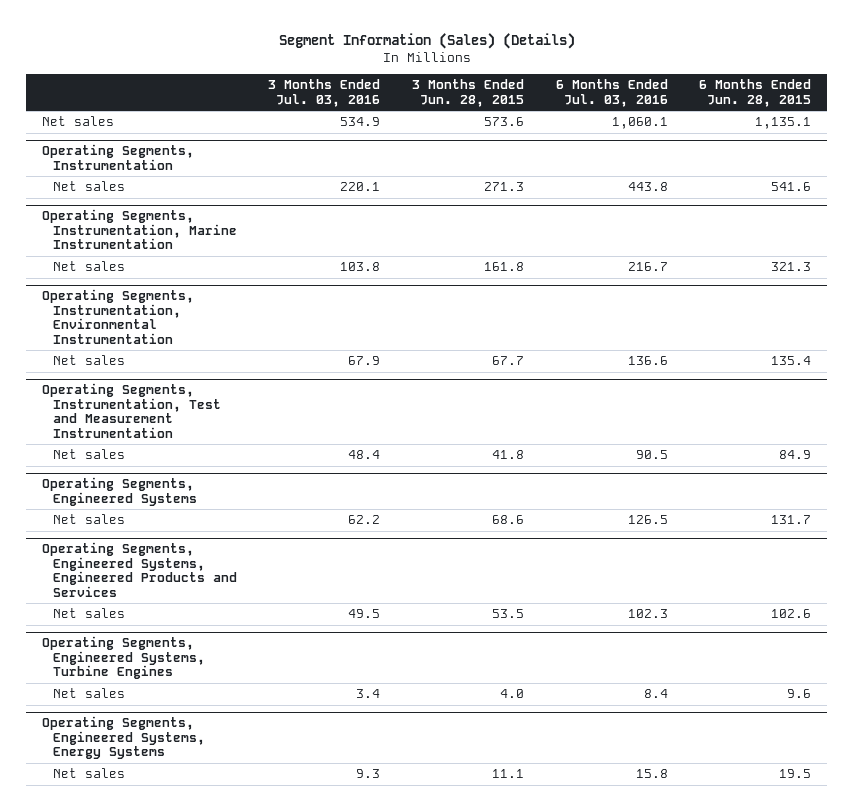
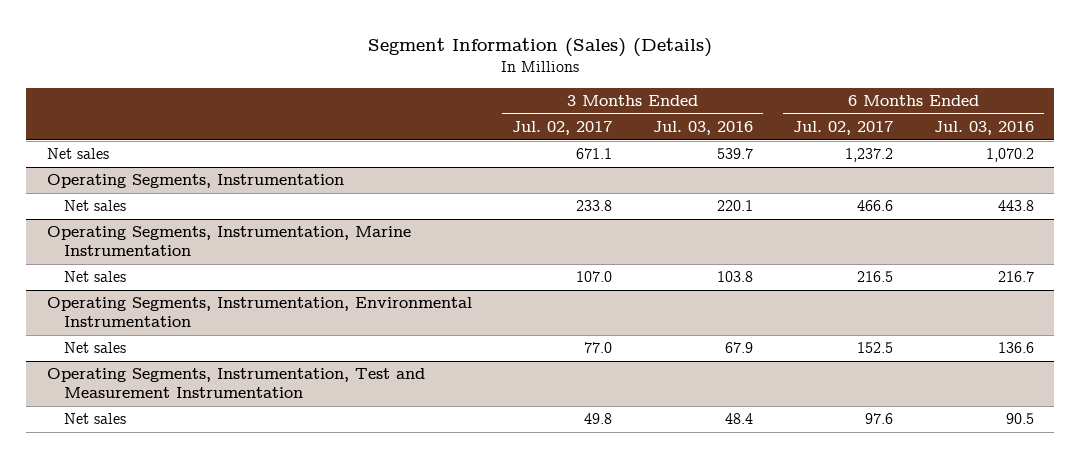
[411,79,524,107] 3 Months Ended Jun. 28, 2015 -> none
[699,79,812,107] 6 Months Ended Jun. 28, 2015 -> none
none -> [512,121,613,136] Jul. 02, 2017
none -> [793,121,894,136] Jul. 02, 2017
[340,117,381,127] 534.9 -> [716,148,753,160] 539.7
[611,117,668,130] 1,060.1 -> [986,148,1035,163] 1,070.2
[41,477,197,506] Operating Segments, Engineered Systems -> none
[52,514,125,525] Net sales -> none
[41,542,237,597] Operating Segments, Engineered Systems, Engineered Products and Services -> none
[52,608,125,619] Net sales -> none
[41,636,205,680] Operating Segments, Engineered Systems, Turbine Engines -> none
[52,688,125,699] Net sales -> none
[41,716,205,760] Operating Segments, Engineered Systems, Energy Systems -> none
[52,768,125,779] Net sales -> none

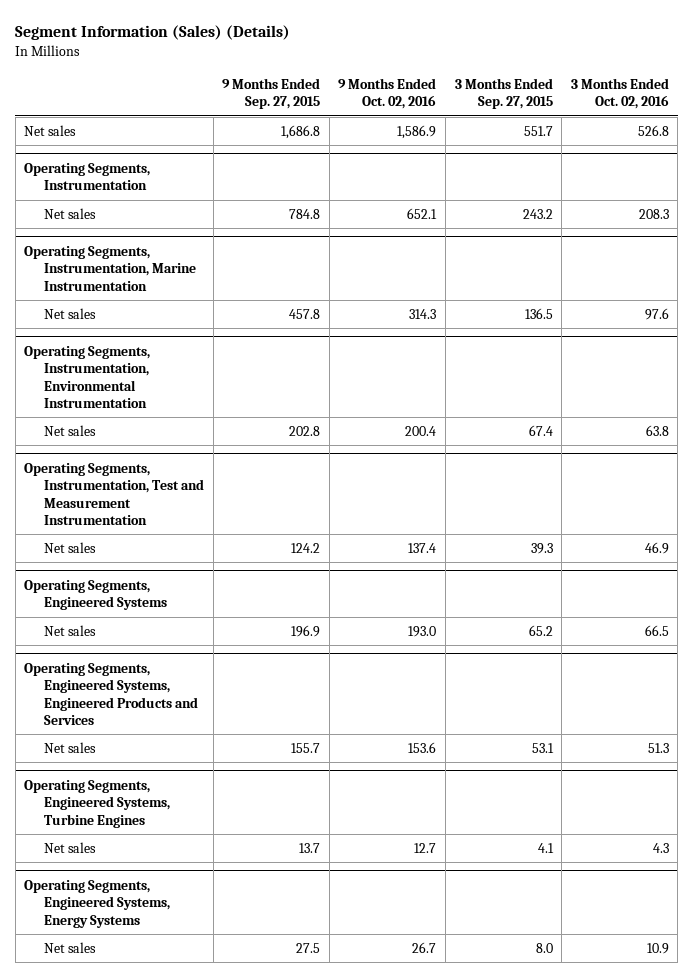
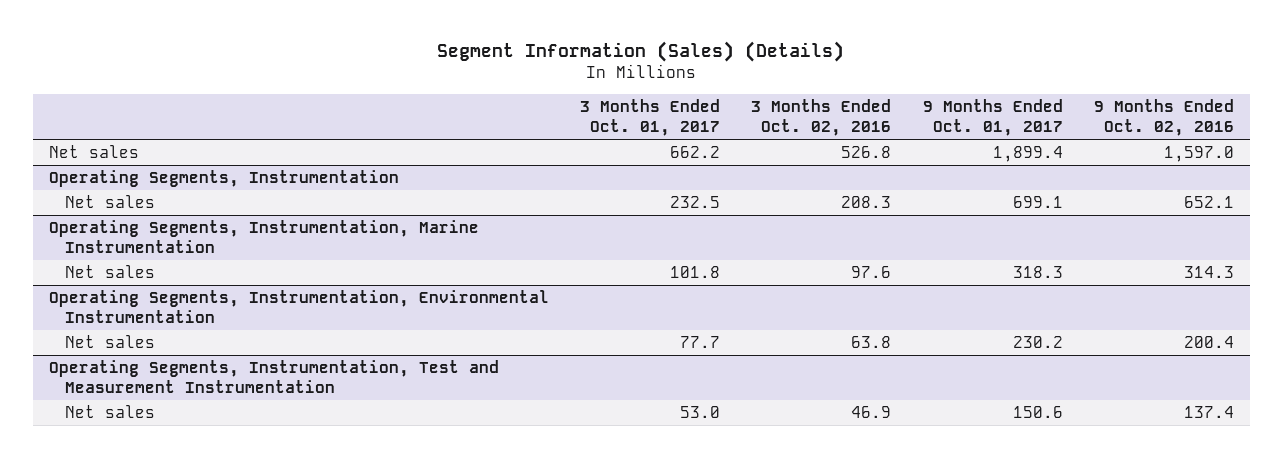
[222,77,321,110] 9 Months Ended Sep. 27, 2015 -> none
[454,77,553,110] 3 Months Ended Sep. 27, 2015 -> none
none -> [580,99,721,136] 3 Months Ended Oct. 01, 2017
none -> [922,99,1063,136] 9 Months Ended Oct. 01, 2017
[397,124,437,139] 1,586.9 -> [1164,146,1235,163] 1,597.0
[24,579,168,611] Operating Segments, Engineered Systems -> none
[44,624,97,636] Net sales -> none
[24,662,199,726] Operating Segments, Engineered Systems, Engineered Products and Services -> none
[44,741,97,753] Net sales -> none
[24,779,171,828] Operating Segments, Engineered Systems, Turbine Engines -> none
[44,841,97,853] Net sales -> none
[24,879,171,928] Operating Segments, Engineered Systems, Energy Systems -> none
[44,941,97,953] Net sales -> none

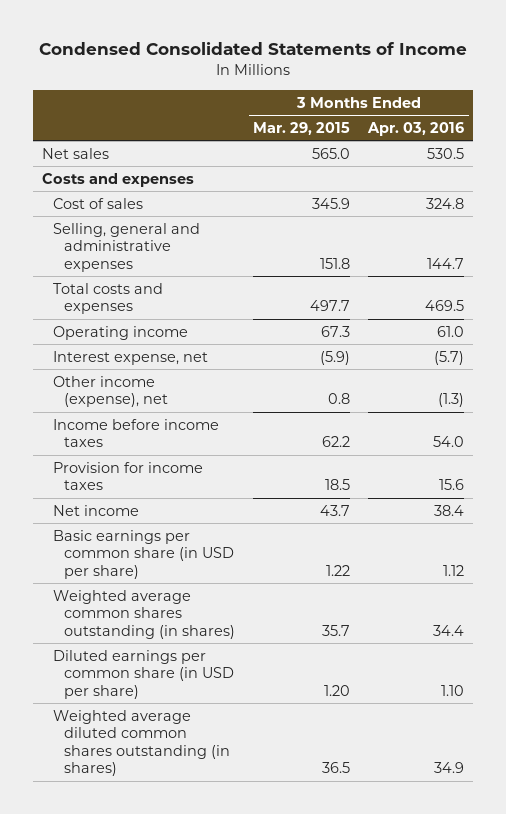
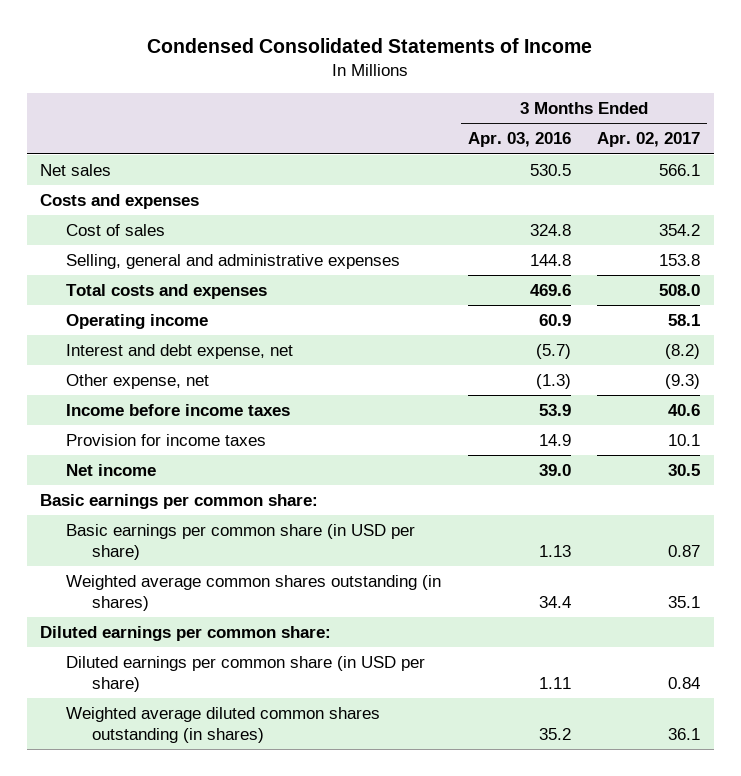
[253,121,351,135] Mar. 29, 2015 -> none
none -> [597,132,701,148] Apr. 02, 2017
[427,257,465,269] 144.7 -> [529,254,571,267] 144.8
[425,300,465,312] 469.5 -> [529,284,571,297] 469.6
[437,325,465,337] 61.0 -> [538,314,571,327] 60.9
[52,350,208,365] Interest expense, net -> [66,344,294,360] Interest and debt expense, net
[52,375,169,408] Other income (expense), net -> [66,374,210,390] Other expense, net
[433,436,465,448] 54.0 -> [538,404,571,417] 53.9
[439,479,465,491] 15.6 -> [538,434,571,447] 14.9
[434,504,465,516] 38.4 -> [538,464,571,477] 39.0
none -> [40,494,319,510] Basic earnings per common share:
[443,564,465,576] 1.12 -> [538,545,571,558] 1.13
none -> [40,626,332,642] Diluted earnings per common share:
[441,684,465,696] 1.10 -> [538,677,571,690] 1.11
[434,762,465,774] 34.9 -> [538,728,571,741] 35.2

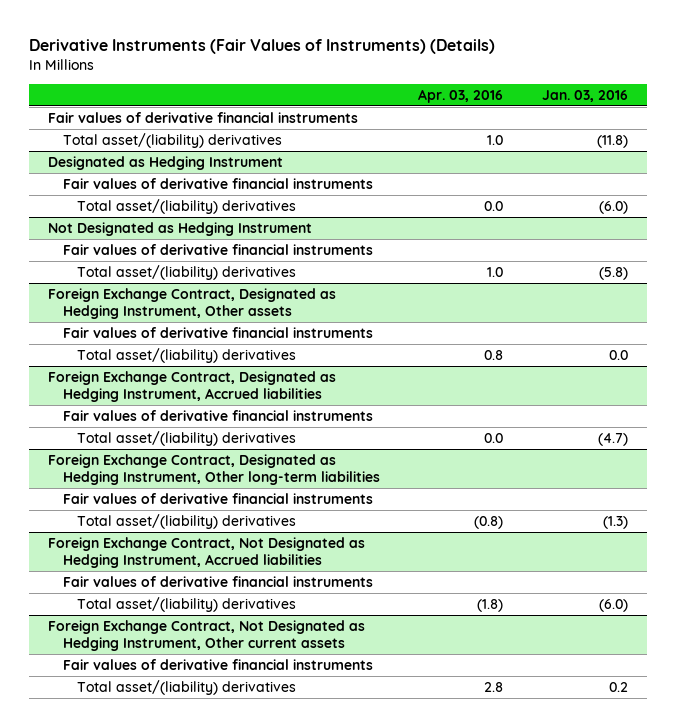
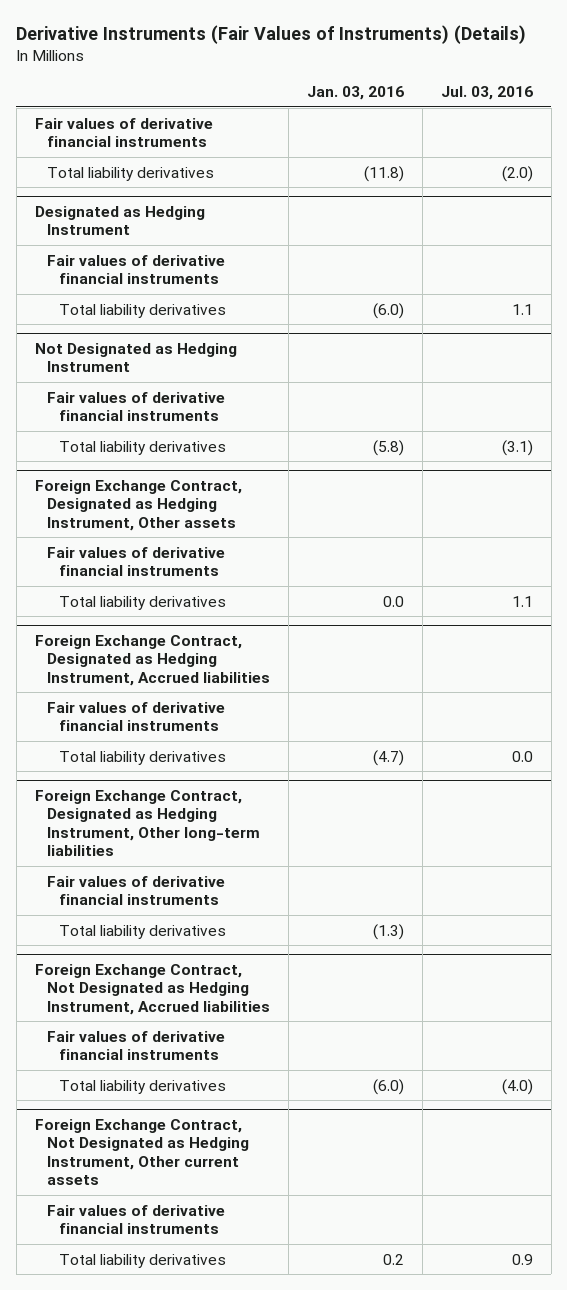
[418,88,504,103] Apr. 03, 2016 -> none
none -> [440,85,533,100] Jul. 03, 2016
[62,132,282,148] Total asset/(liability) derivatives -> [46,166,214,181] Total liability derivatives
[76,198,296,214] Total asset/(liability) derivatives -> [59,303,227,318] Total liability derivatives
[76,264,296,280] Total asset/(liability) derivatives -> [59,440,227,455] Total liability derivatives
[76,347,296,363] Total asset/(liability) derivatives -> [59,595,227,610] Total liability derivatives
[76,430,296,446] Total asset/(liability) derivatives -> [59,750,227,765] Total liability derivatives
[76,513,296,529] Total asset/(liability) derivatives -> [59,924,227,939] Total liability derivatives
[76,596,296,612] Total asset/(liability) derivatives -> [59,1079,227,1094] Total liability derivatives
[76,679,296,695] Total asset/(liability) derivatives -> [59,1253,227,1268] Total liability derivatives

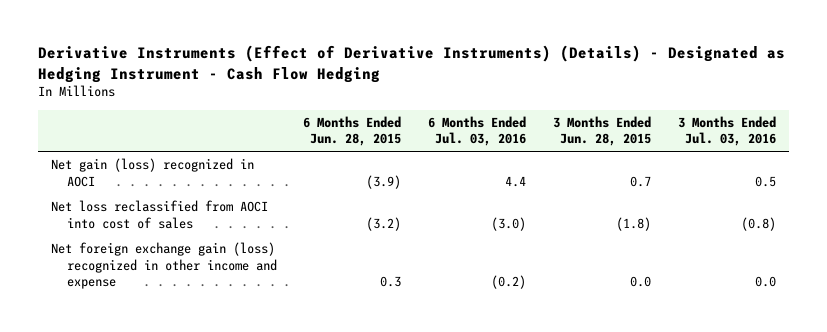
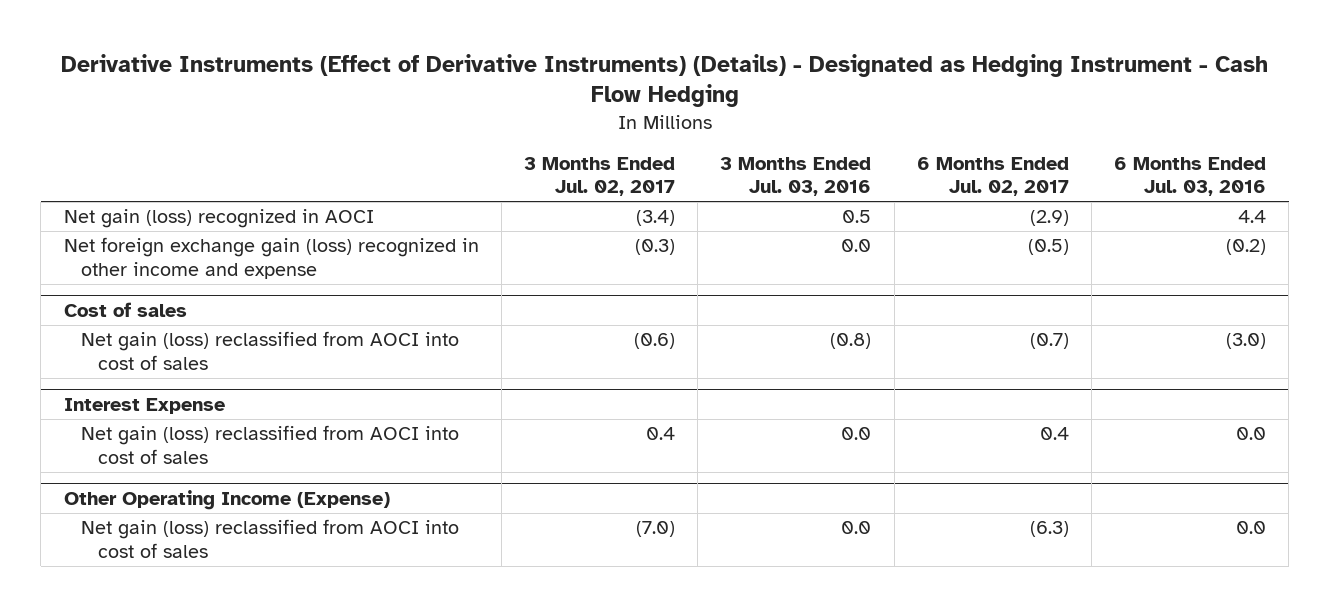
[303,115,402,147] 6 Months Ended Jun. 28, 2015 -> none
[552,115,651,147] 3 Months Ended Jun. 28, 2015 -> none
none -> [524,156,676,197] 3 Months Ended Jul. 02, 2017
none -> [916,156,1069,197] 6 Months Ended Jul. 02, 2017
[51,200,269,229] Net loss reclassified from AOCI into cost of sales -> none
none -> [63,302,187,318] Cost of sales
none -> [80,331,459,370] Net gain (loss) reclassified from AOCI into cost of sales
none -> [63,398,225,415] Interest Expense
none -> [80,425,459,464] Net gain (loss) reclassified from AOCI into cost of sales
none -> [63,490,390,511] Other Operating Income (Expense)
none -> [80,519,459,558] Net gain (loss) reclassified from AOCI into cost of sales

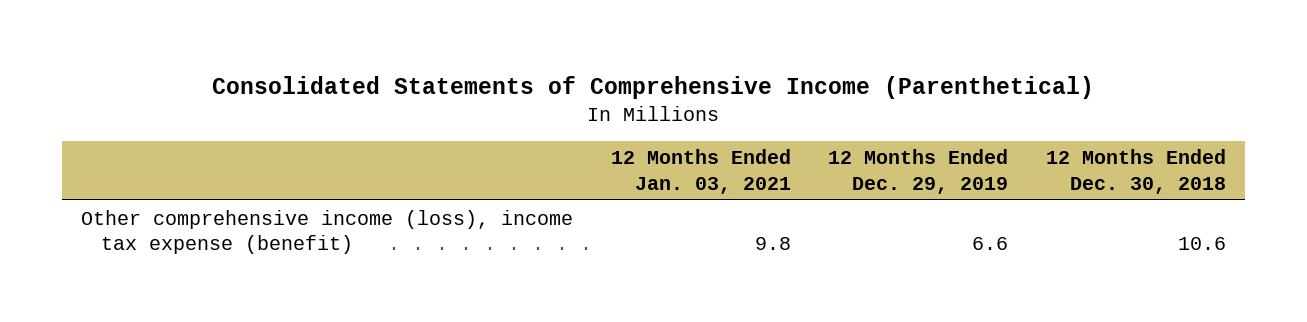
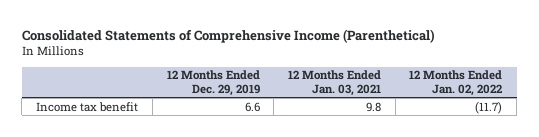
[1045,149,1226,194] 12 Months Ended Dec. 30, 2018 -> none
none -> [409,70,503,97] 12 Months Ended Jan. 02, 2022
[81,209,574,255] Other comprehensive income (loss), income tax expense (benefit) -> [36,101,139,112] Income tax benefit

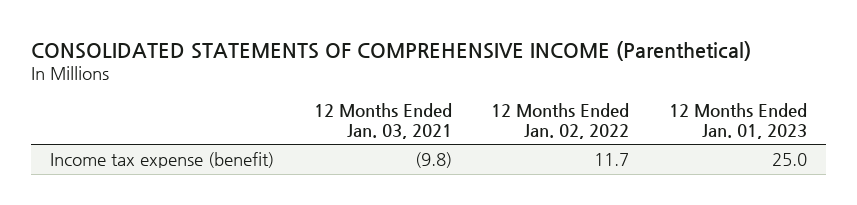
[21,28,435,43] Consolidated Statements of Comprehensive Income (Parenthetical) -> [30,40,751,61] CONSOLIDATED STATEMENTS OF COMPREHENSIVE INCOME (Parenthetical)
[166,70,260,97] 12 Months Ended Dec. 29, 2019 -> none
none -> [668,103,807,139] 12 Months Ended Jan. 01, 2023
[36,101,139,112] Income tax benefit -> [50,152,275,169] Income tax expense (benefit)
[365,101,381,112] 9.8 -> [414,152,452,169] (9.8)
[475,100,503,114] (11.7) -> [594,153,630,167] 11.7

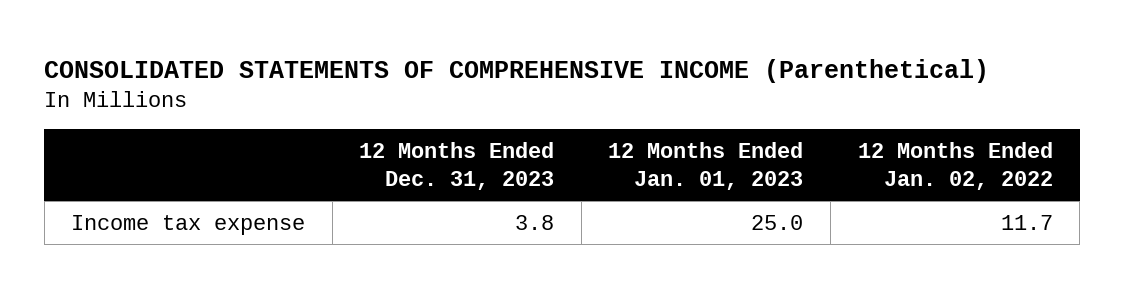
[313,103,452,139] 12 Months Ended Jan. 03, 2021 -> none
none -> [359,141,555,190] 12 Months Ended Dec. 31, 2023
[50,152,275,169] Income tax expense (benefit) -> [71,214,306,235] Income tax expense

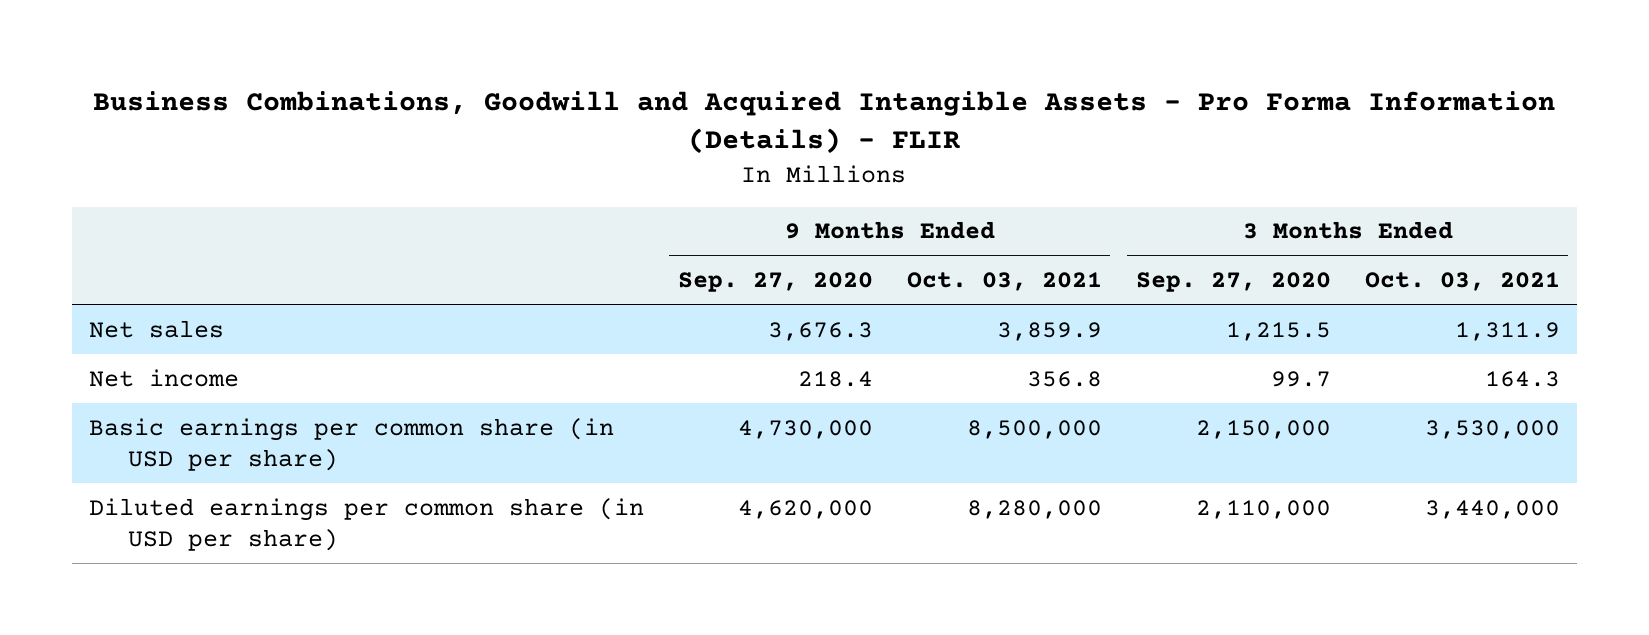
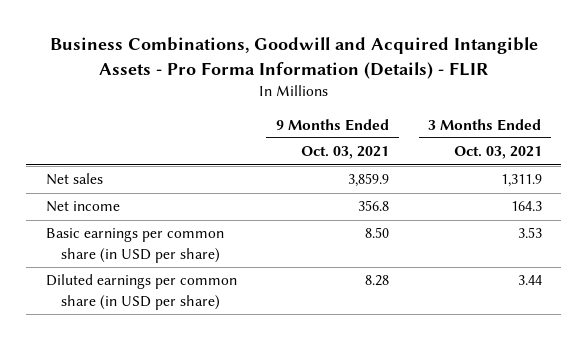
[677,272,873,293] Sep. 27, 2020 -> none
[1135,272,1331,293] Sep. 27, 2020 -> none
[966,419,1102,439] 8,500,000 -> [365,227,390,239] 8.50
[1424,419,1560,439] 3,530,000 -> [517,227,542,239] 3.53
[966,499,1102,519] 8,280,000 -> [365,275,390,287] 8.28
[1424,499,1560,519] 3,440,000 -> [517,275,542,286] 3.44

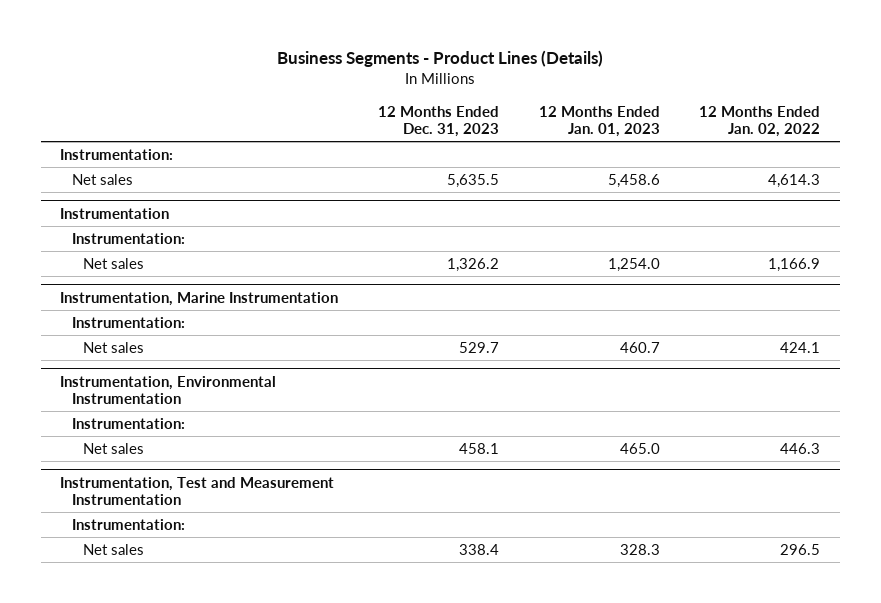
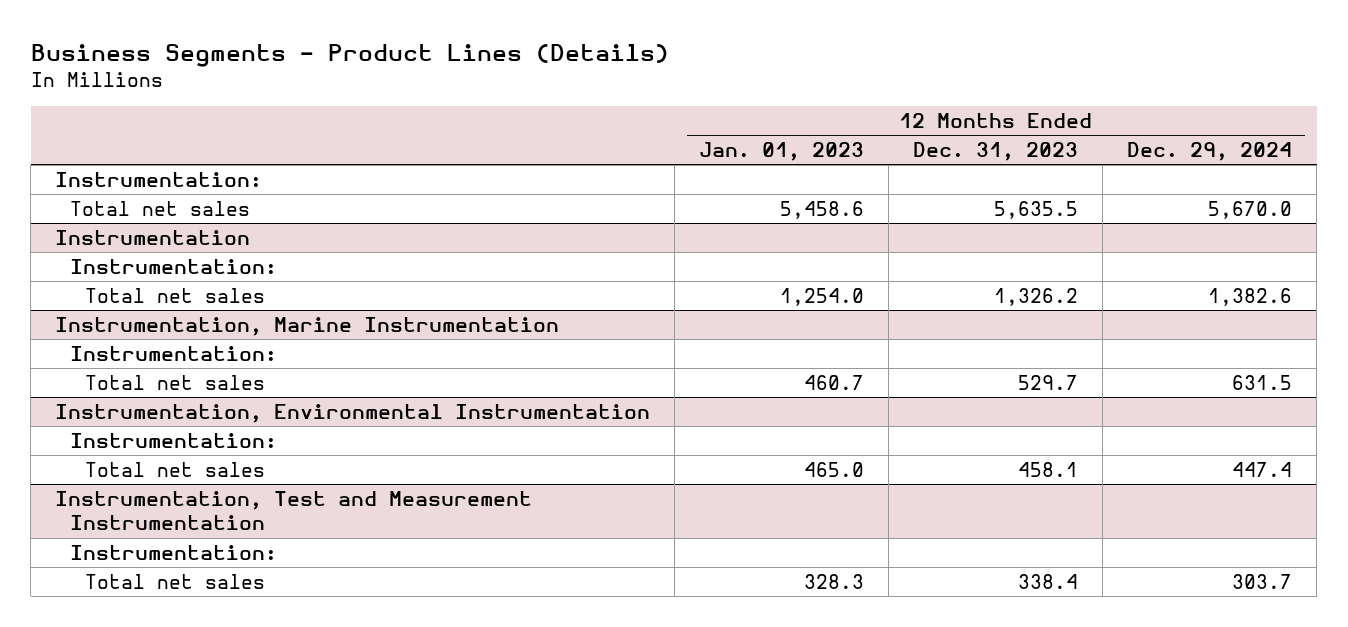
[699,105,821,138] 12 Months Ended Jan. 02, 2022 -> none
none -> [1127,142,1293,162] Dec. 29, 2024
[71,173,133,185] Net sales -> [70,200,251,216] Total net sales
[83,257,145,269] Net sales -> [84,287,265,303] Total net sales
[83,341,145,353] Net sales -> [84,374,265,390] Total net sales
[83,442,145,454] Net sales -> [84,461,265,477] Total net sales
[83,543,145,555] Net sales -> [84,573,265,589] Total net sales

